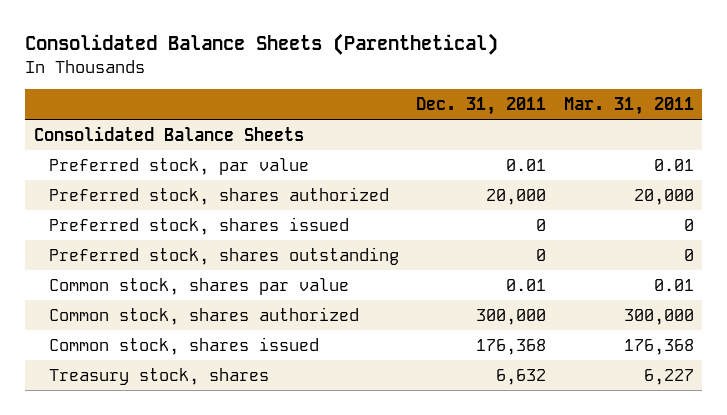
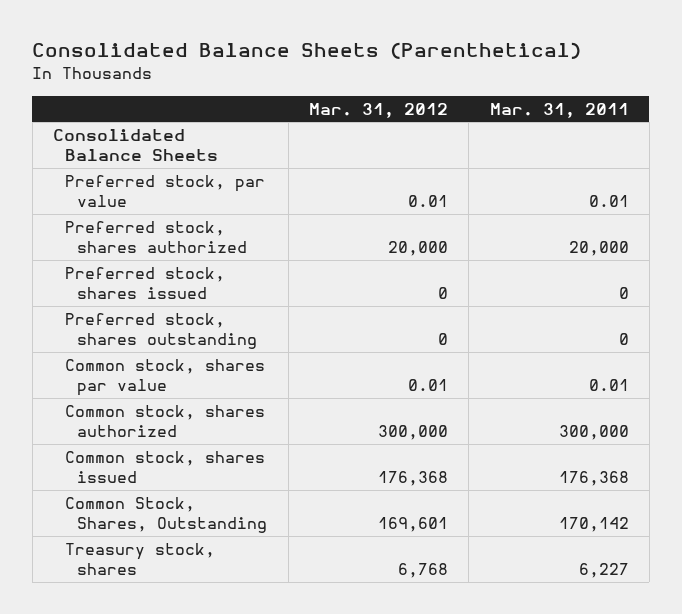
[416,96,547,115] Dec. 31, 2011 -> none
none -> [308,102,448,118] Mar. 31, 2012
none -> [65,497,268,534] Common Stock, Shares, Outstanding

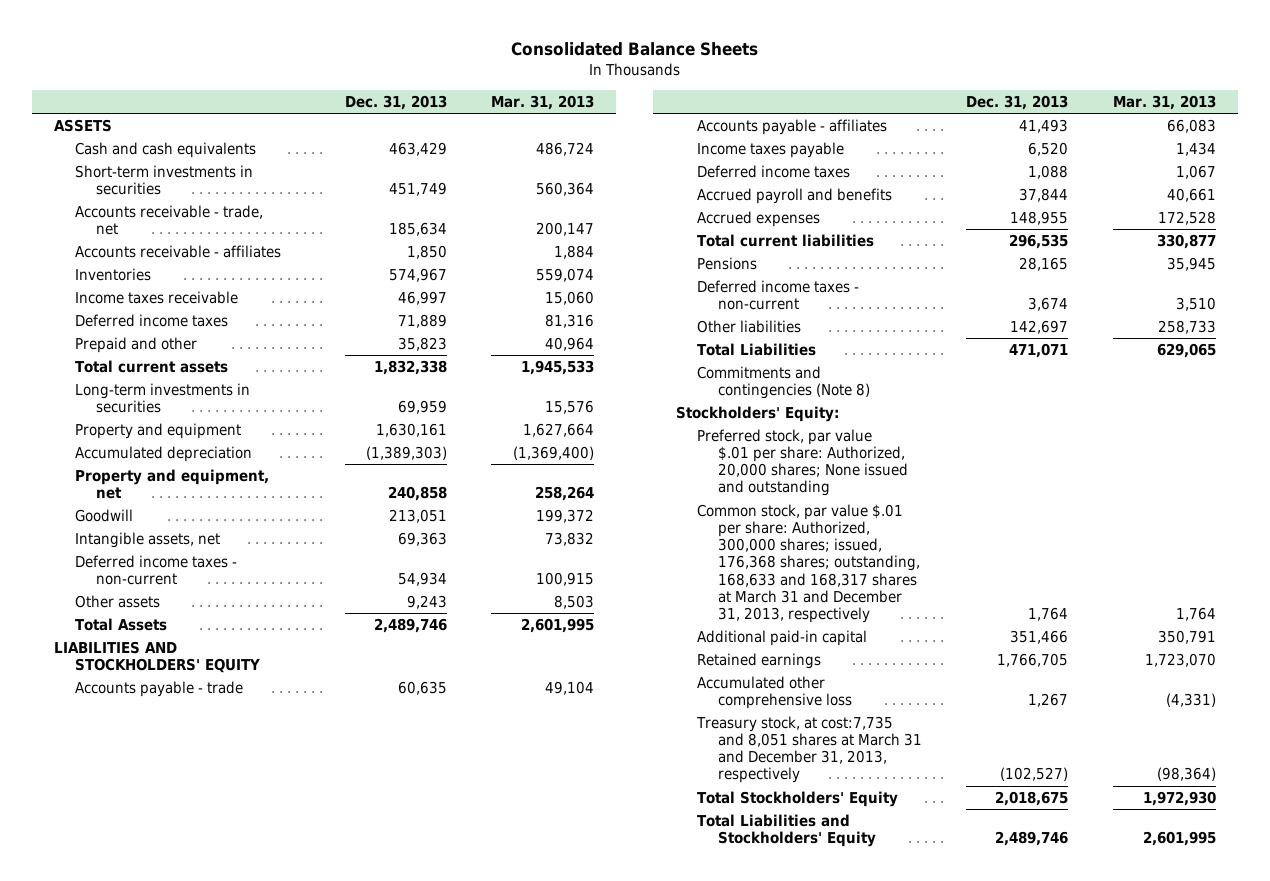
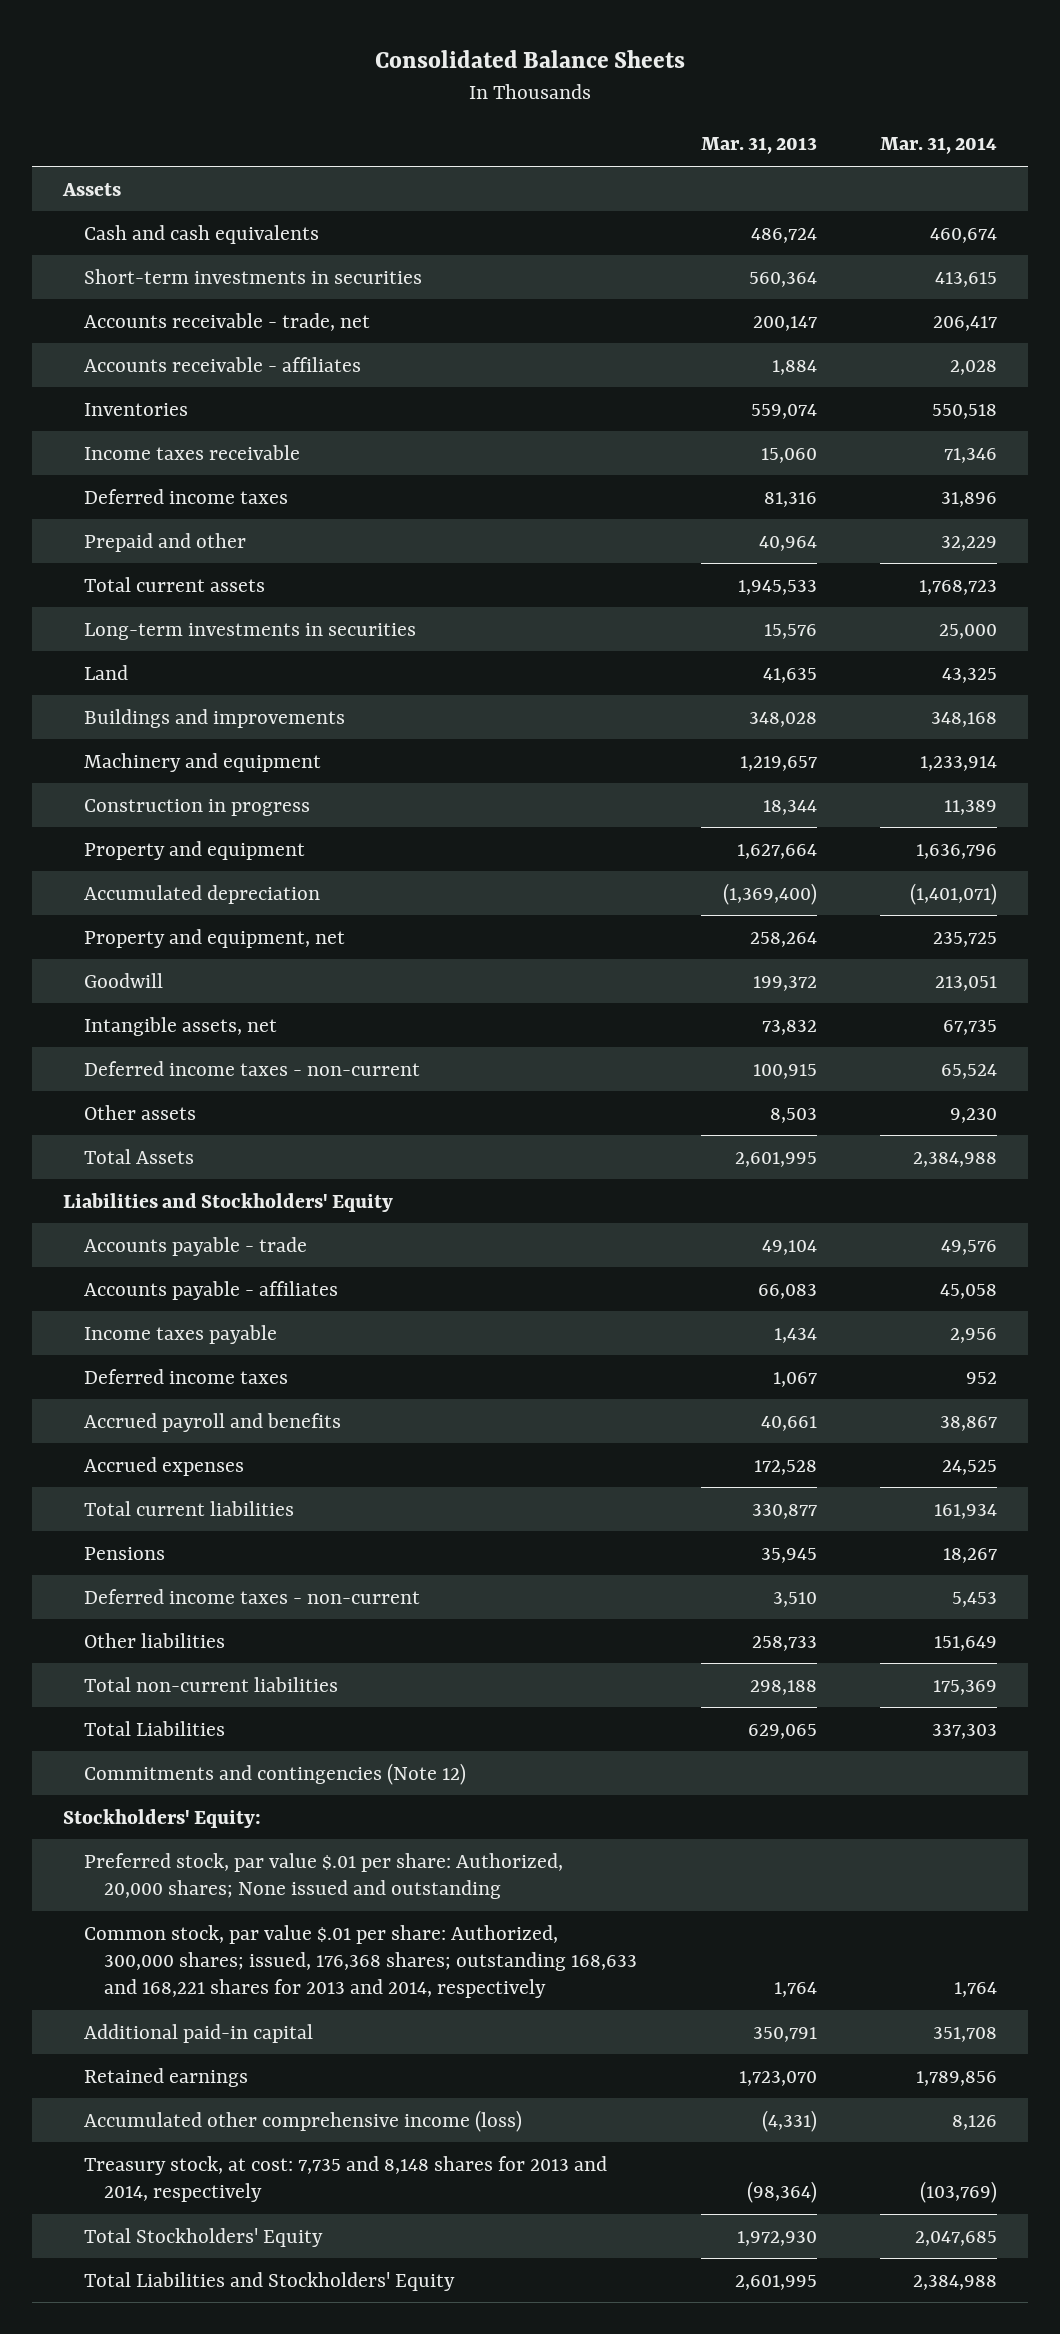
[344,94,447,110] Dec. 31, 2013 -> none
none -> [879,137,997,155] Mar. 31, 2014
[54,118,113,132] ASSETS -> [62,182,122,196] Assets
none -> [83,664,128,680] Land
none -> [83,708,345,728] Buildings and improvements
none -> [83,752,321,772] Machinery and equipment
none -> [83,798,310,816] Construction in progress
[54,640,261,674] LIABILITIES AND STOCKHOLDERS' EQUITY -> [63,1192,394,1212] Liabilities and Stockholders' Equity
none -> [83,1676,338,1692] Total non-current liabilities
[696,365,870,400] Commitments and contingencies (Note 8) -> [83,1762,466,1785] Commitments and contingencies (Note 12)
[696,503,920,623] Common stock, par value $.01 per share: Authorized, 300,000 shares; issued, 176,368 shares; outstanding, 168,633 and 168,317 shares at March 31 and December 31, 2013, respectively -> [83,1924,638,1999] Common stock, par value $.01 per share: Authorized, 300,000 shares; issued, 176,368 shares; outstanding 168,633 and 168,221 shares for 2013 and 2014, respectively
[696,675,852,710] Accumulated other comprehensive loss -> [83,2109,522,2132] Accumulated other comprehensive income (loss)
[695,715,922,784] Treasury stock, at cost:7,735 and 8,051 shares at March 31 and December 31, 2013, respectively -> [83,2155,607,2202] Treasury stock, at cost: 7,735 and 8,148 shares for 2013 and 2014, respectively

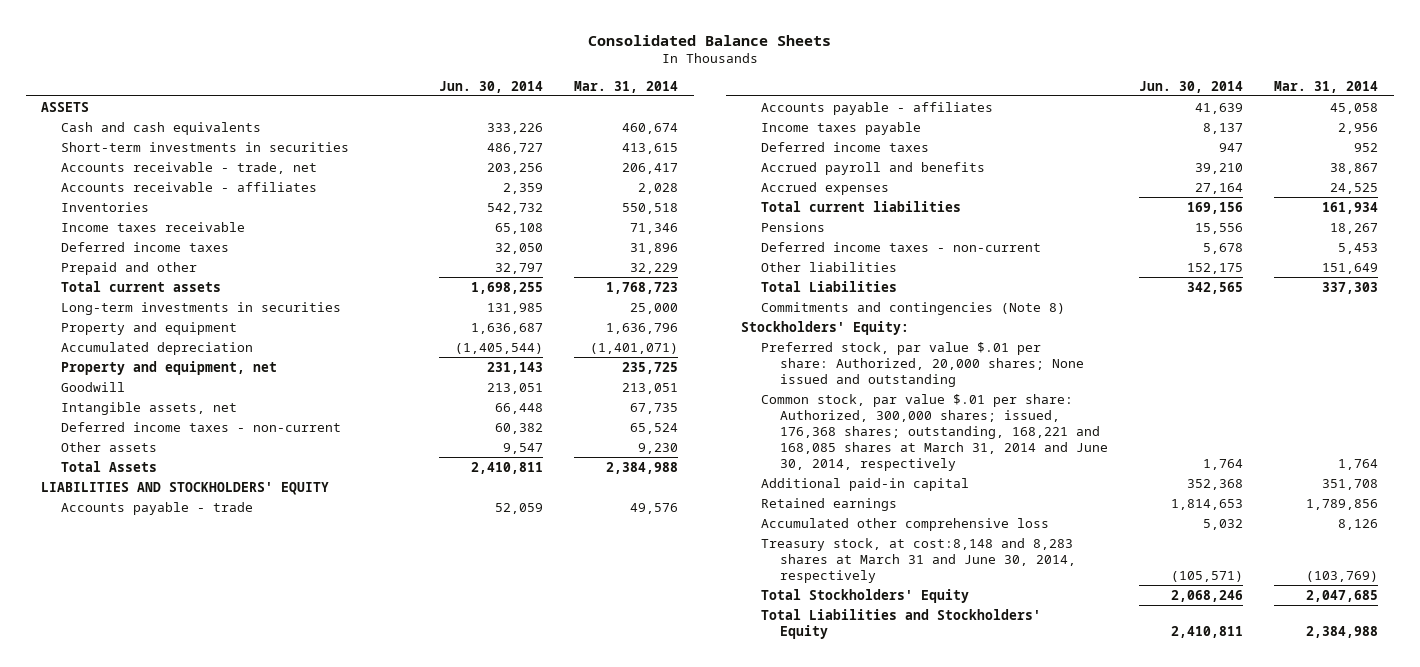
[700,137,817,155] Mar. 31, 2013 -> none
none -> [438,80,543,93] Jun. 30, 2014
[62,182,122,196] Assets -> [41,101,90,112] ASSETS
[83,664,128,680] Land -> none
[83,708,345,728] Buildings and improvements -> none
[83,752,321,772] Machinery and equipment -> none
[83,798,310,816] Construction in progress -> none
[63,1192,394,1212] Liabilities and Stockholders' Equity -> [41,481,330,495] LIABILITIES AND STOCKHOLDERS' EQUITY
[83,1676,338,1692] Total non-current liabilities -> none
[83,1762,466,1785] Commitments and contingencies (Note 12) -> [760,301,1065,315] Commitments and contingencies (Note 8)
[83,1924,638,1999] Common stock, par value $.01 per share: Authorized, 300,000 shares; issued, 176,368 shares; outstanding 168,633 and 168,221 shares for 2013 and 2014, respectively -> [760,393,1108,472] Common stock, par value $.01 per share: Authorized, 300,000 shares; issued, 176,368 shares; outstanding, 168,221 and 168,085 shares at March 31, 2014 and June 30, 2014, respectively
[83,2109,522,2132] Accumulated other comprehensive income (loss) -> [760,517,1049,531] Accumulated other comprehensive loss
[83,2155,607,2202] Treasury stock, at cost: 7,735 and 8,148 shares for 2013 and 2014, respectively -> [760,537,1076,583] Treasury stock, at cost:8,148 and 8,283 shares at March 31 and June 30, 2014, respectively

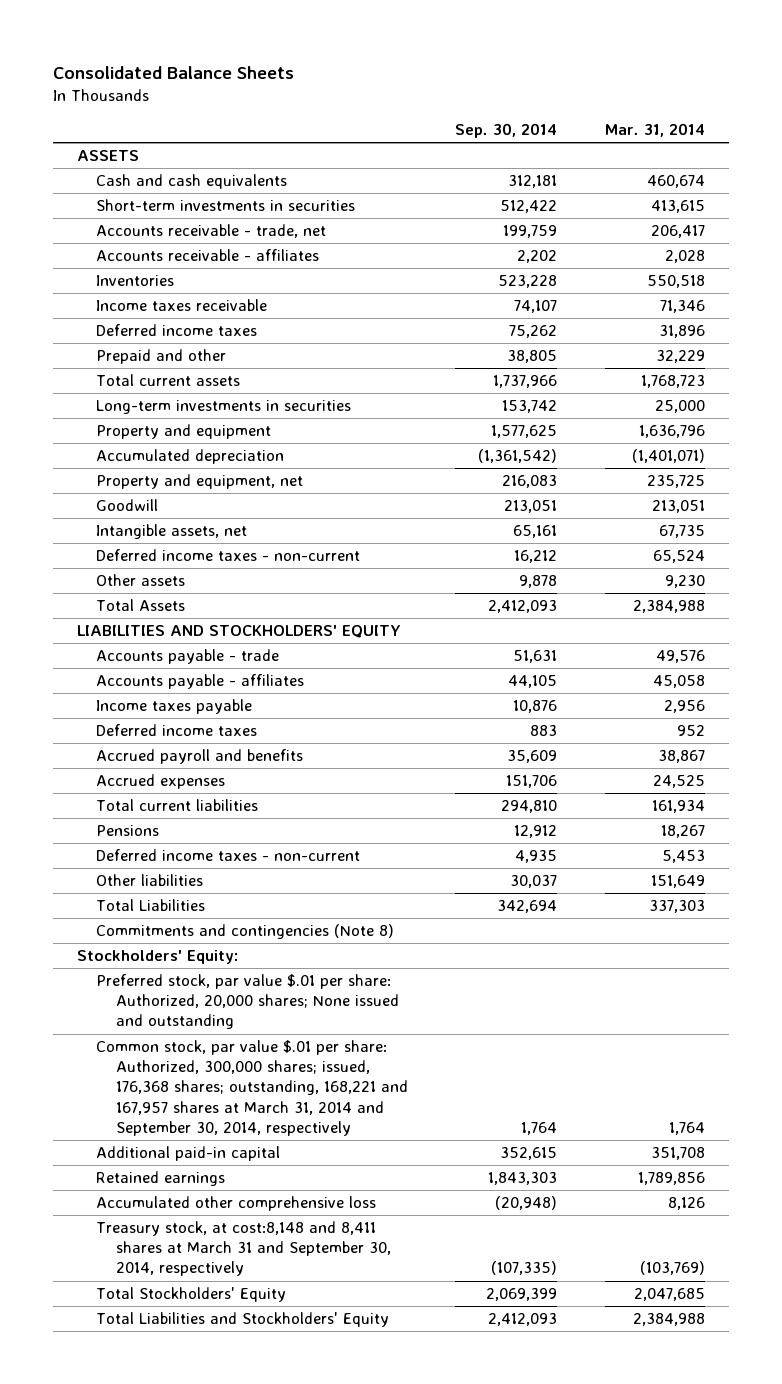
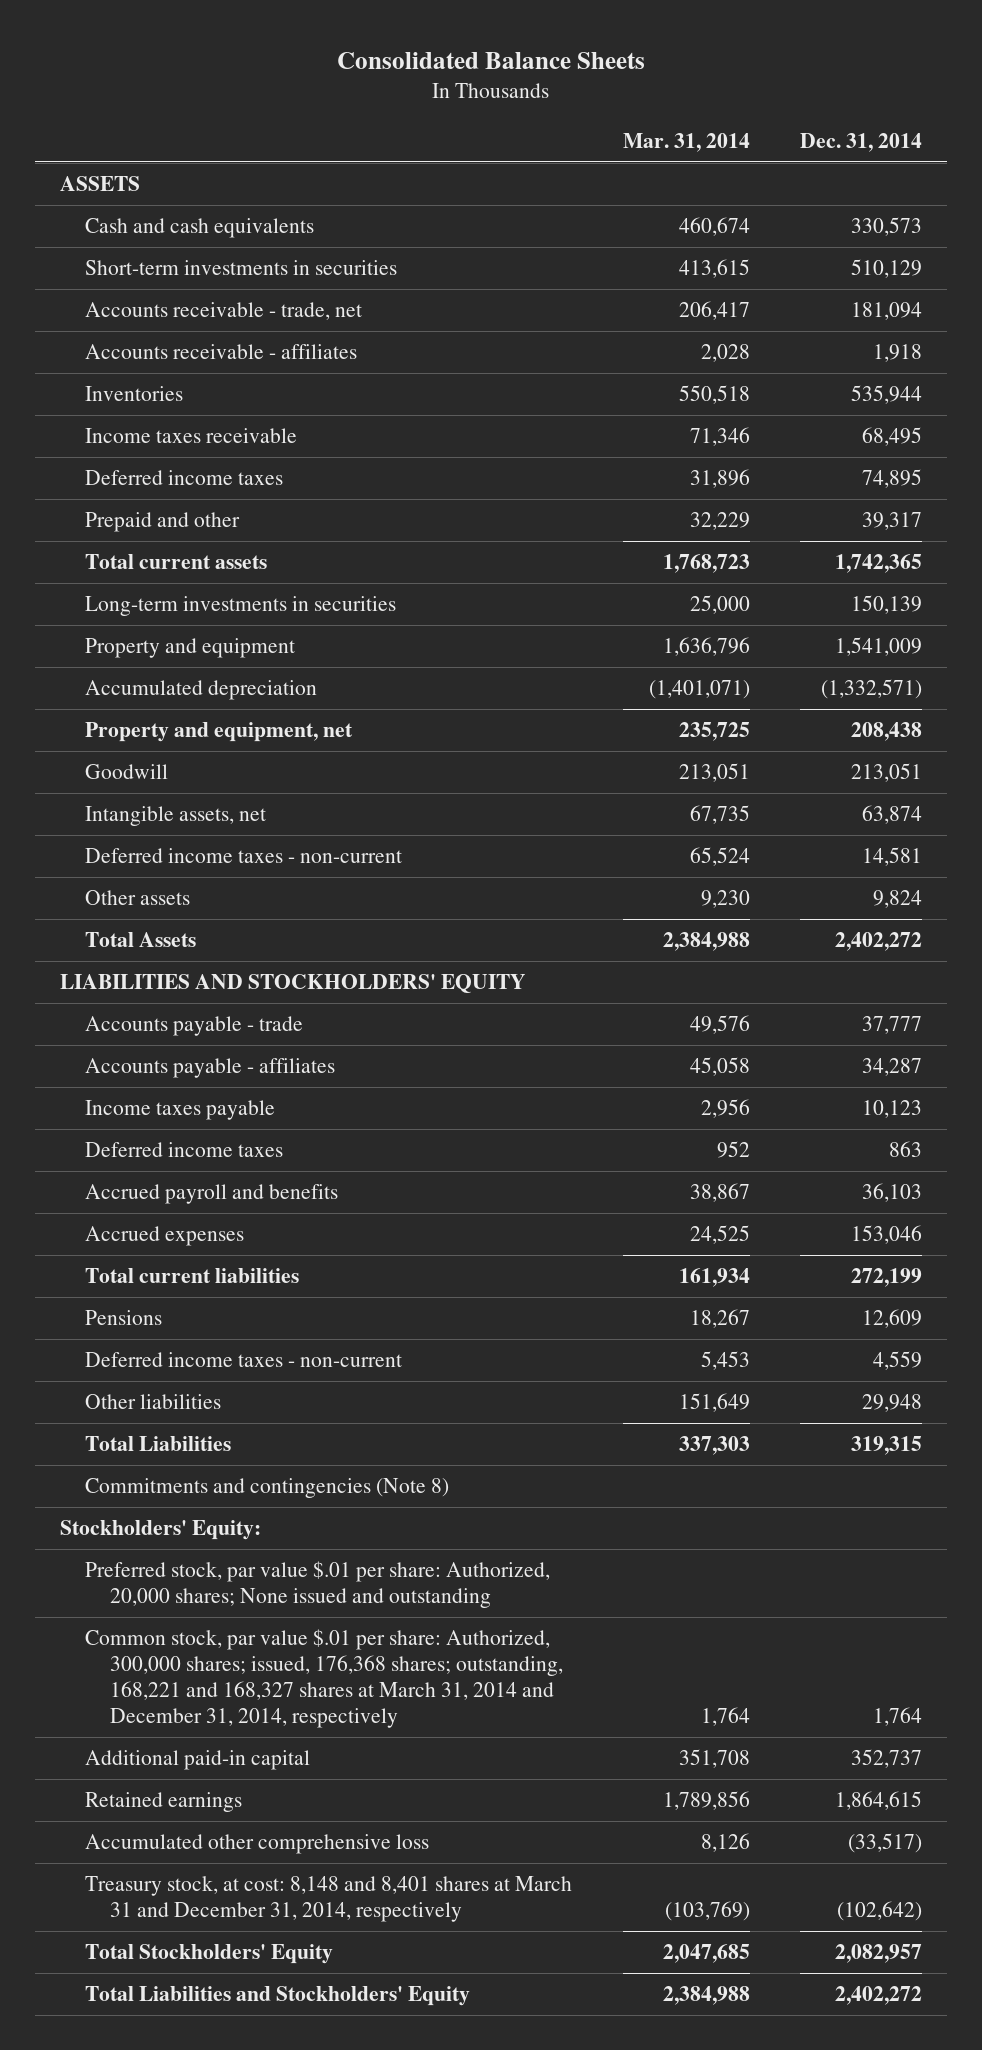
[455,123,558,139] Sep. 30, 2014 -> none
none -> [800,132,923,152] Dec. 31, 2014
[96,1040,408,1136] Common stock, par value $.01 per share: Authorized, 300,000 shares; issued, 176,368 shares; outstanding, 168,221 and 167,957 shares at March 31, 2014 and September 30, 2014, respectively -> [85,1629,563,1729] Common stock, par value $.01 per share: Authorized, 300,000 shares; issued, 176,368 shares; outstanding, 168,221 and 168,327 shares at March 31, 2014 and December 31, 2014, respectively
[96,1221,391,1277] Treasury stock, at cost:8,148 and 8,411 shares at March 31 and September 30, 2014, respectively -> [85,1876,573,1923] Treasury stock, at cost: 8,148 and 8,401 shares at March 31 and December 31, 2014, respectively

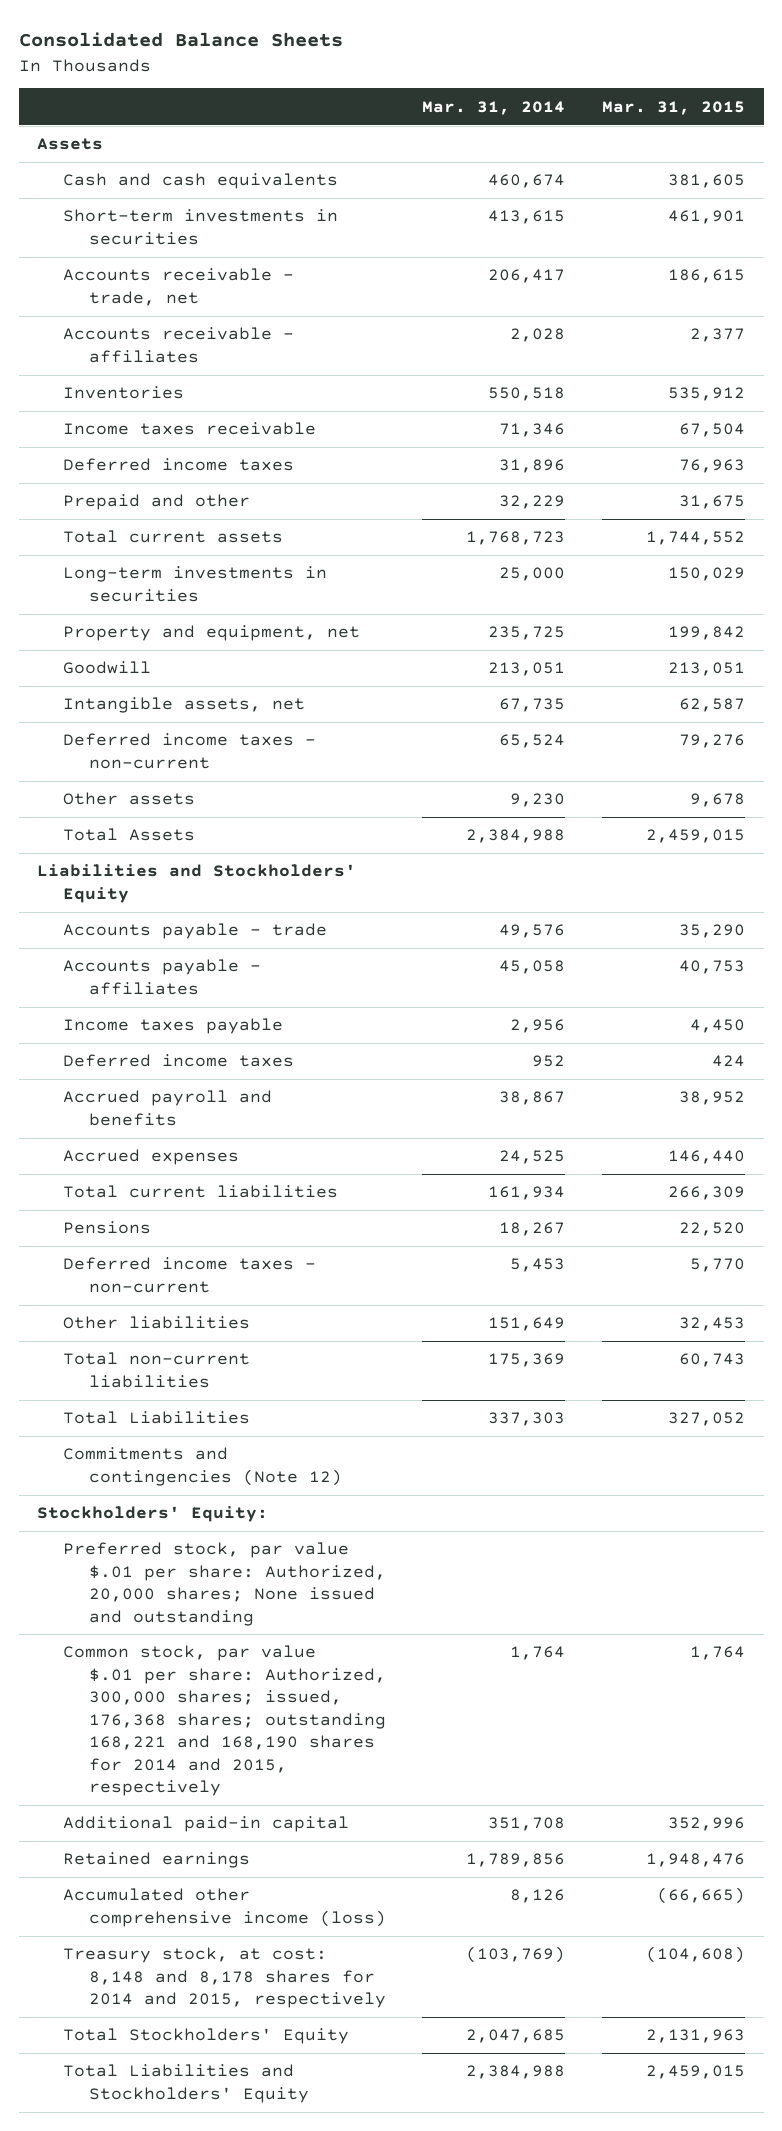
[800,132,923,152] Dec. 31, 2014 -> none
none -> [602,100,746,115] Mar. 31, 2015
[60,176,141,192] ASSETS -> [36,138,103,151] Assets
[85,638,296,659] Property and equipment -> none
[85,680,318,701] Accumulated depreciation -> none
[60,974,527,994] LIABILITIES AND STOCKHOLDERS' EQUITY -> [36,864,356,903] Liabilities and Stockholders' Equity
none -> [62,1352,250,1388] Total non-current liabilities
[85,1478,450,1499] Commitments and contingencies (Note 8) -> [62,1447,342,1486] Commitments and contingencies (Note 12)
[85,1629,563,1729] Common stock, par value $.01 per share: Authorized, 300,000 shares; issued, 176,368 shares; outstanding, 168,221 and 168,327 shares at March 31, 2014 and December 31, 2014, respectively -> [62,1645,386,1796] Common stock, par value $.01 per share: Authorized, 300,000 shares; issued, 176,368 shares; outstanding 168,221 and 168,190 shares for 2014 and 2015, respectively
[85,1834,430,1855] Accumulated other comprehensive loss -> [62,1888,386,1927] Accumulated other comprehensive income (loss)
[85,1876,573,1923] Treasury stock, at cost: 8,148 and 8,401 shares at March 31 and December 31, 2014, respectively -> [62,1947,386,2009] Treasury stock, at cost: 8,148 and 8,178 shares for 2014 and 2015, respectively

